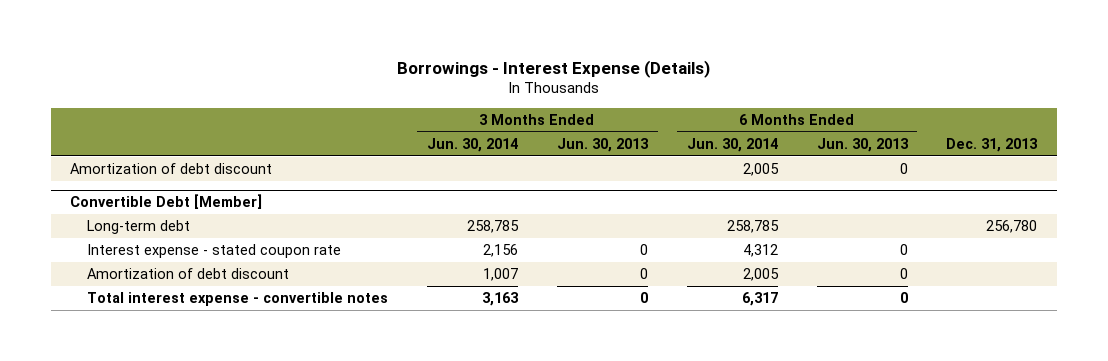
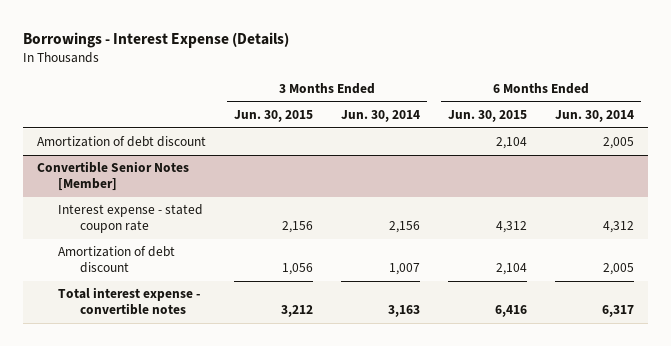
[556,137,649,152] Jun. 30, 2013 -> none
[816,137,909,152] Jun. 30, 2013 -> none
[946,137,1039,152] Dec. 31, 2013 -> none
none -> [234,110,314,123] Jun. 30, 2015
none -> [448,110,528,123] Jun. 30, 2015
[70,194,263,210] Convertible Debt [Member] -> none
[87,220,191,235] Long-term debt -> none
none -> [37,161,190,192] Convertible Senior Notes [Member]

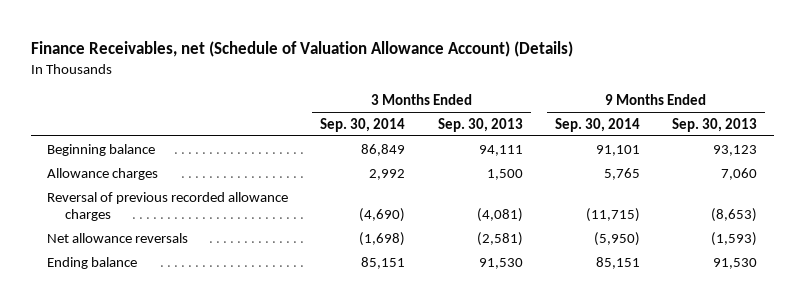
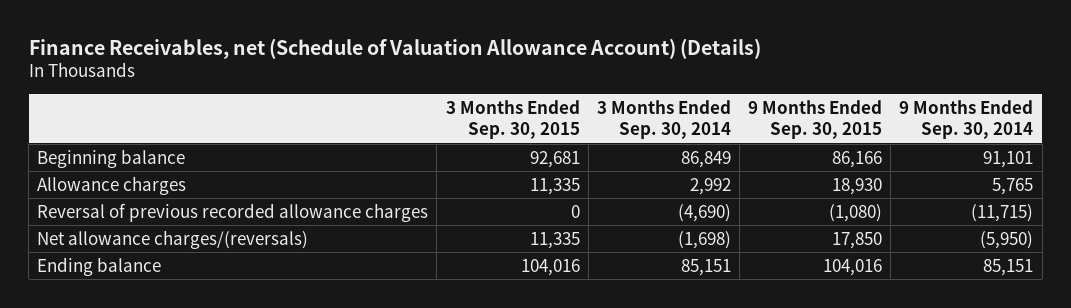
[437,117,523,132] Sep. 30, 2013 -> none
[672,117,758,132] Sep. 30, 2013 -> none
none -> [445,99,580,140] 3 Months Ended Sep. 30, 2015
none -> [748,99,883,140] 9 Months Ended Sep. 30, 2015
[47,232,189,243] Net allowance reversals -> [37,229,309,249] Net allowance charges/(reversals)

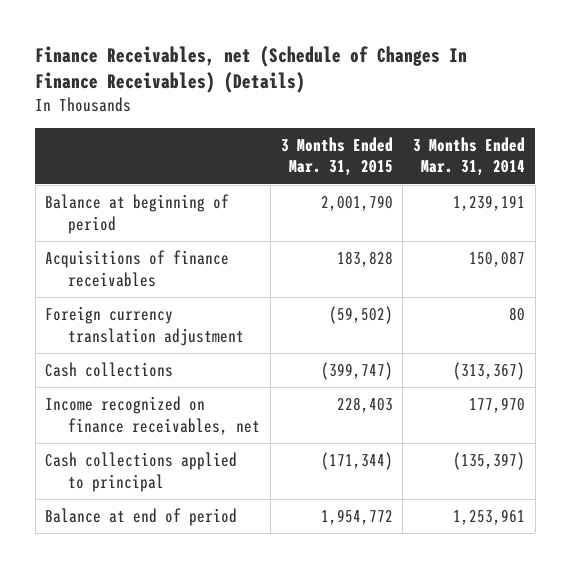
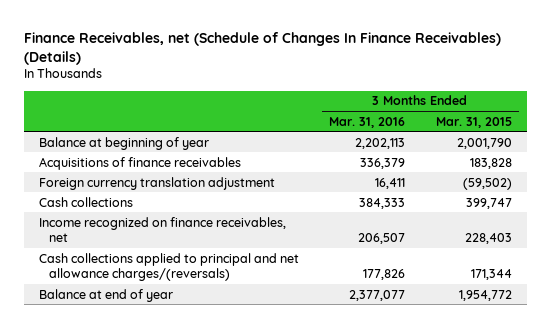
[413,136,526,177] 3 Months Ended Mar. 31, 2014 -> none
none -> [329,116,406,128] Mar. 31, 2016
[45,194,230,234] Balance at beginning of period -> [38,136,209,150] Balance at beginning of year
[320,362,393,381] (399,747) -> [465,197,512,209] 399,747
[45,452,238,492] Cash collections applied to principal -> [38,252,299,282] Cash collections applied to principal and net allowance charges/(reversals)
[320,452,393,471] (171,344) -> [470,269,512,281] 171,344
[45,508,238,527] Balance at end of period -> [38,288,173,302] Balance at end of year

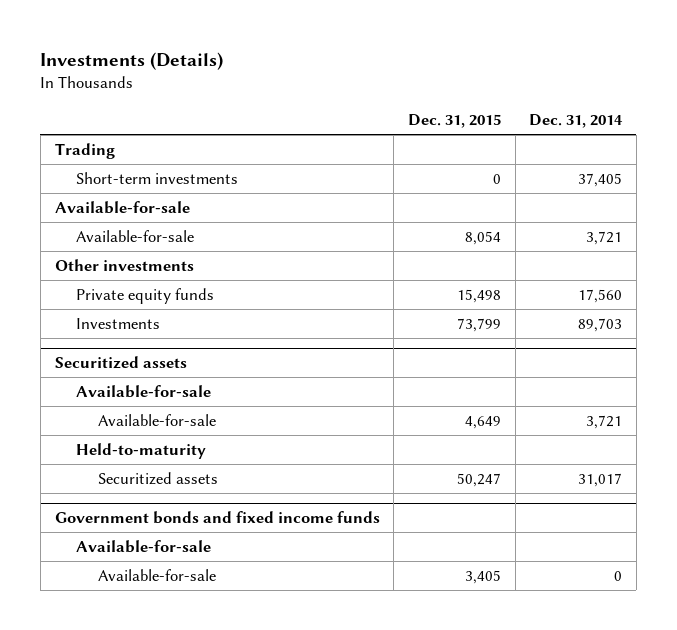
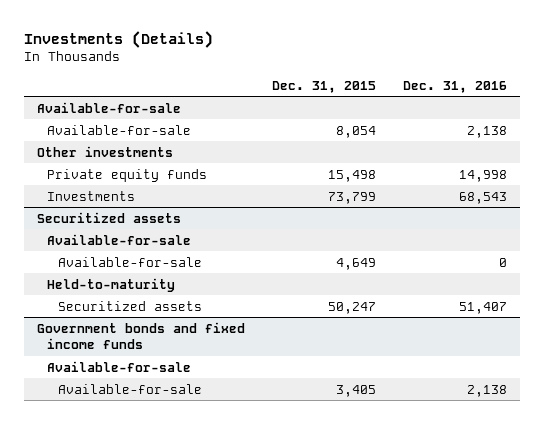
[529,113,624,128] Dec. 31, 2014 -> none
none -> [402,80,507,93] Dec. 31, 2016
[54,143,115,160] Trading -> none
[76,172,239,185] Short-term investments -> none

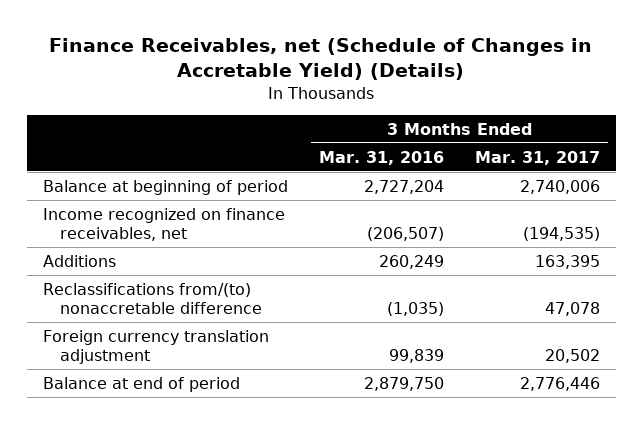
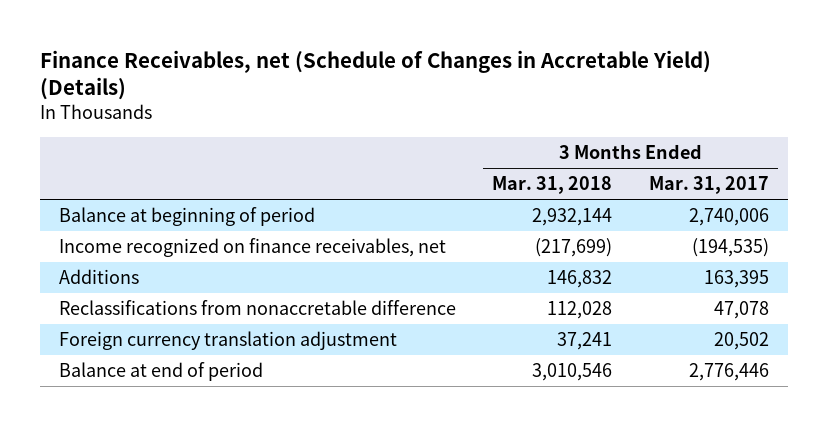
[318,150,444,165] Mar. 31, 2016 -> none
none -> [492,176,613,195] Mar. 31, 2018
[42,282,262,314] Reclassifications from/(to) nonaccretable difference -> [58,300,456,316] Reclassifications from nonaccretable difference

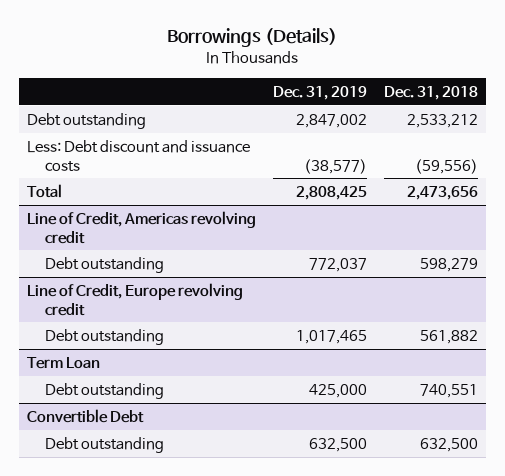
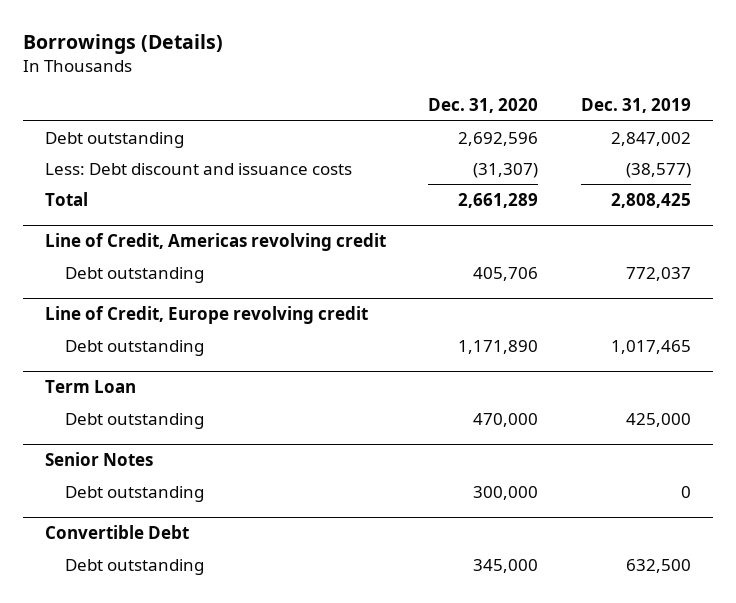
[383,85,478,100] Dec. 31, 2018 -> none
none -> [428,98,539,114] Dec. 31, 2020
none -> [44,452,153,467] Senior Notes
none -> [64,485,204,502] Debt outstanding

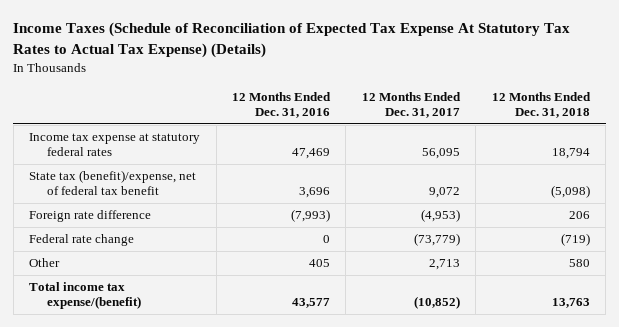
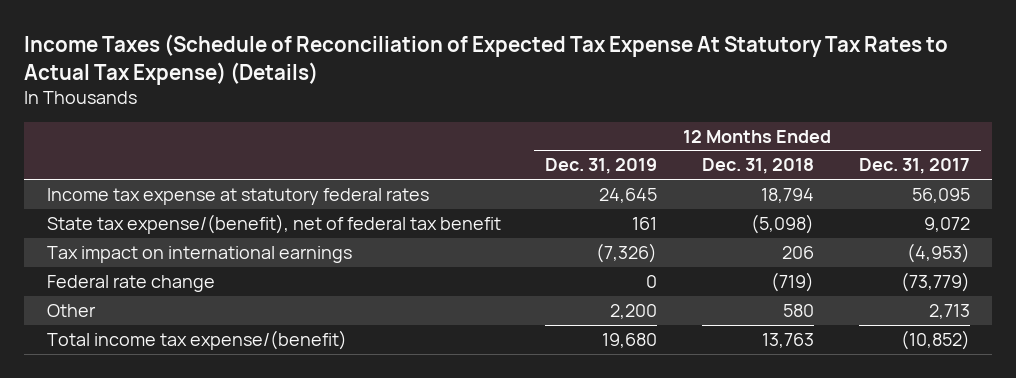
[231,91,331,119] 12 Months Ended Dec. 31, 2016 -> none
none -> [545,158,658,175] Dec. 31, 2019
[29,170,197,196] State tax (benefit)/expense, net of federal tax benefit -> [46,213,501,234] State tax expense/(benefit), net of federal tax benefit
[29,210,152,223] Foreign rate difference -> [46,245,352,263] Tax impact on international earnings

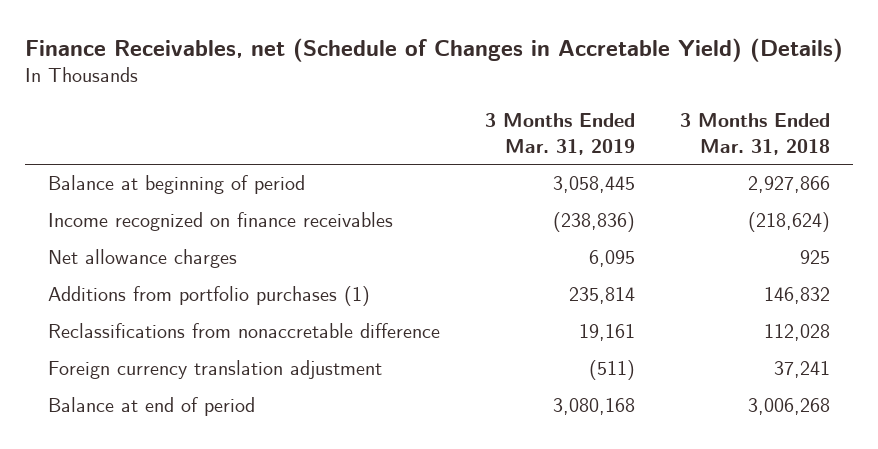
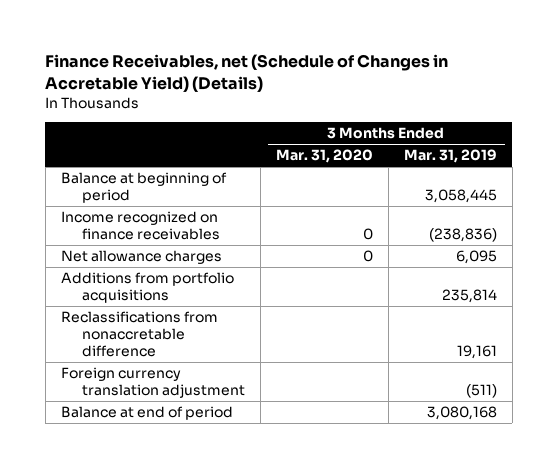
[680,113,831,155] 3 Months Ended Mar. 31, 2018 -> none
none -> [275,149,373,164] Mar. 31, 2020
[47,286,370,307] Additions from portfolio purchases (1) -> [60,272,234,303] Additions from portfolio acquisitions

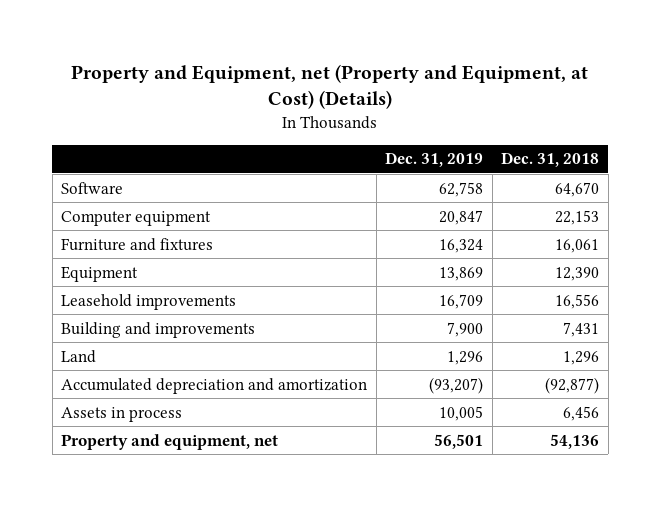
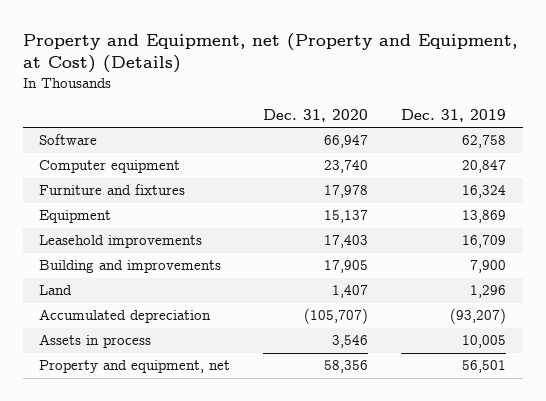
[501,152,600,168] Dec. 31, 2018 -> none
none -> [263,108,369,122] Dec. 31, 2020
[61,377,368,394] Accumulated depreciation and amortization -> [39,309,212,324] Accumulated depreciation

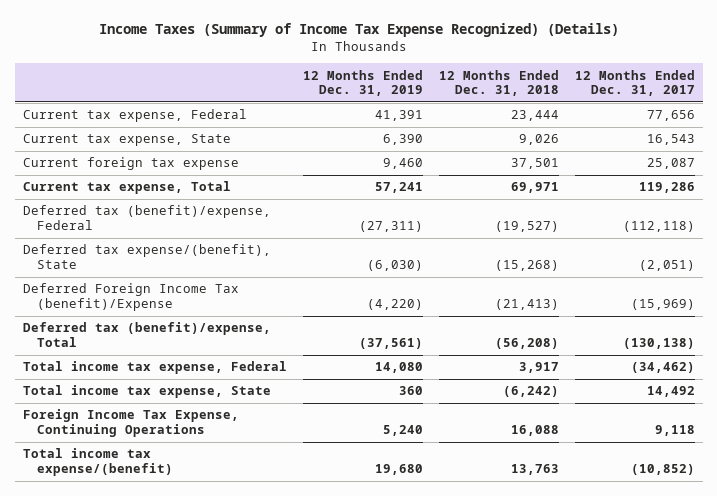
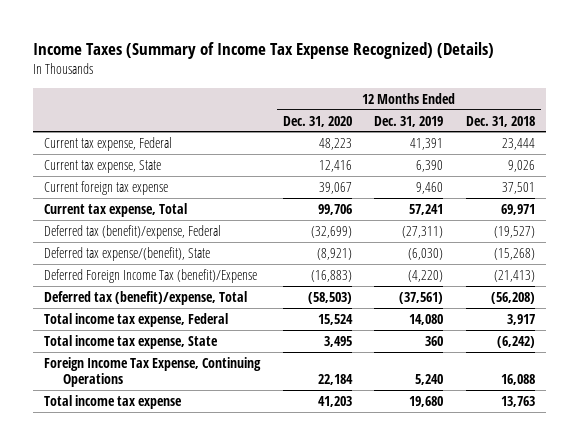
[574,69,695,97] 12 Months Ended Dec. 31, 2017 -> none
none -> [282,115,352,127] Dec. 31, 2020
[22,448,174,477] Total income tax expense/(benefit) -> [44,394,183,409] Total income tax expense

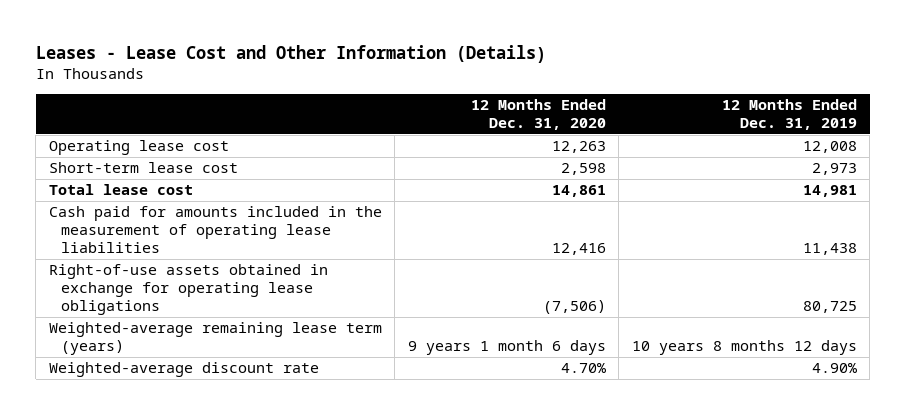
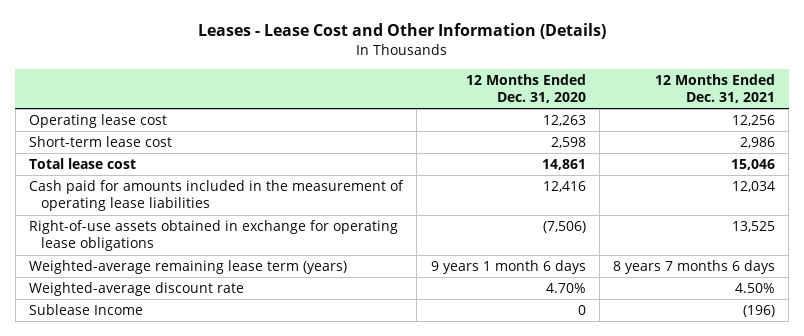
[721,98,857,130] 12 Months Ended Dec. 31, 2019 -> none
none -> [655,73,776,104] 12 Months Ended Dec. 31, 2021
none -> [28,303,143,315] Sublease Income

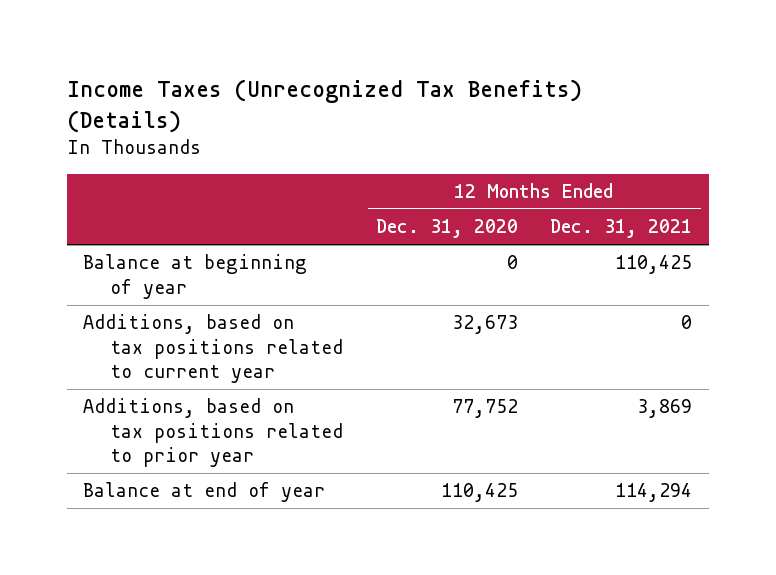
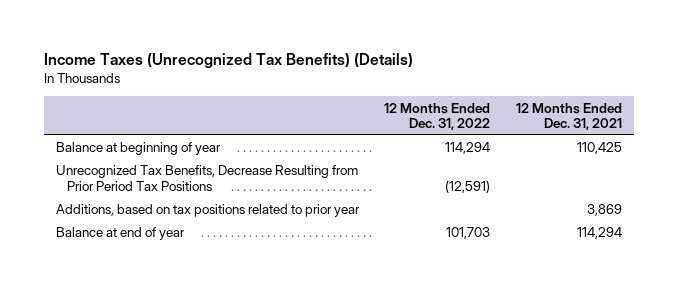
[375,219,518,239] Dec. 31, 2020 -> none
none -> [384,102,491,131] 12 Months Ended Dec. 31, 2022
[83,314,344,384] Additions, based on tax positions related to current year -> none
none -> [56,165,359,192] Unrecognized Tax Benefits, Decrease Resulting from Prior Period Tax Positions

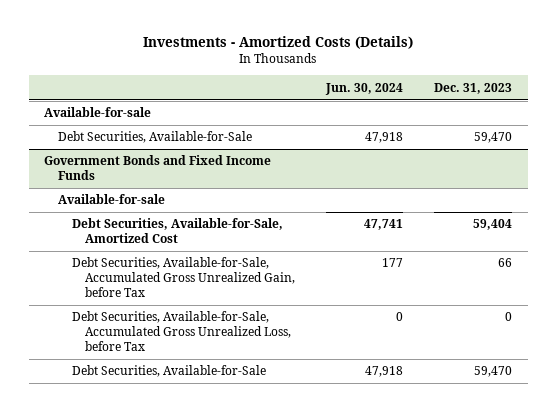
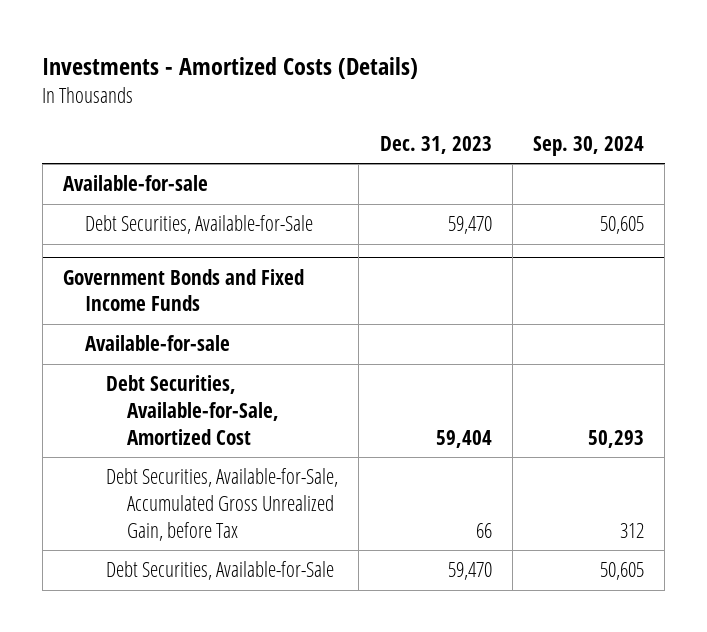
[325,82,404,95] Jun. 30, 2024 -> none
none -> [533,135,645,156] Sep. 30, 2024
[71,311,292,351] Debt Securities, Available-for-Sale, Accumulated Gross Unrealized Loss, before Tax -> none

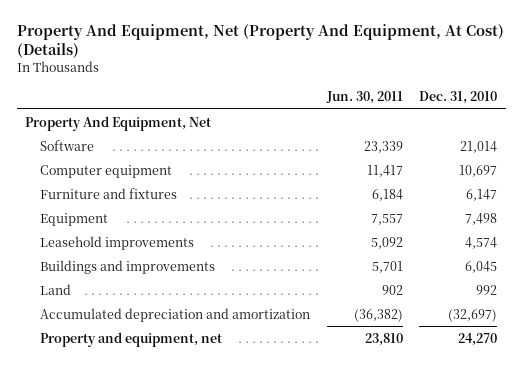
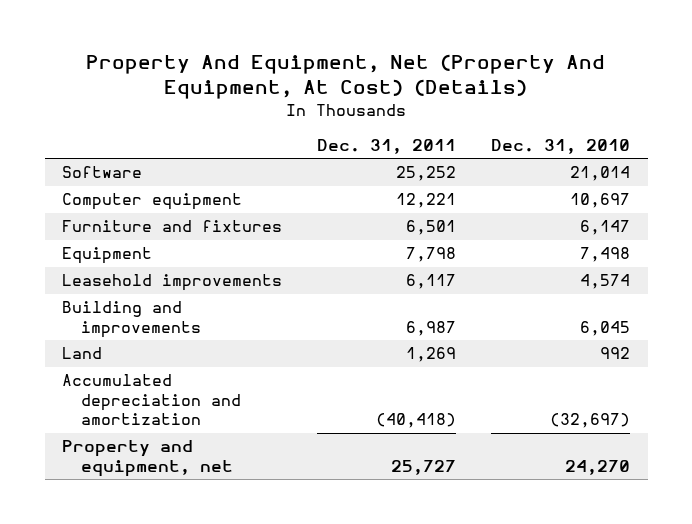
[325,91,403,105] Jun. 30, 2011 -> none
none -> [317,138,457,154] Dec. 31, 2011
[25,115,212,131] Property And Equipment, Net -> none
[40,259,216,274] Buildings and improvements -> [62,301,202,338] Building and improvements

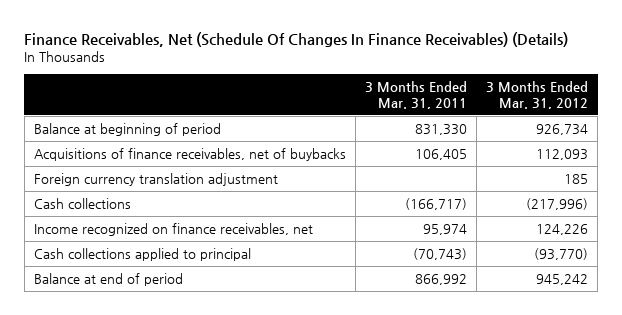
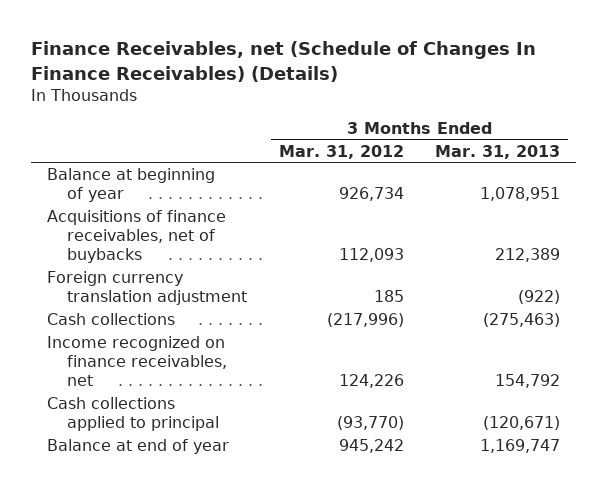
[24,32,569,48] Finance Receivables, Net (Schedule Of Changes In Finance Receivables) (Details) -> [31,41,537,82] Finance Receivables, net (Schedule of Changes In Finance Receivables) (Details)
[364,81,467,109] 3 Months Ended Mar. 31, 2011 -> none
none -> [435,144,561,159] Mar. 31, 2013
[33,122,221,136] Balance at beginning of period -> [46,168,215,203] Balance at beginning of year
[33,272,183,286] Balance at end of period -> [46,439,229,455] Balance at end of year

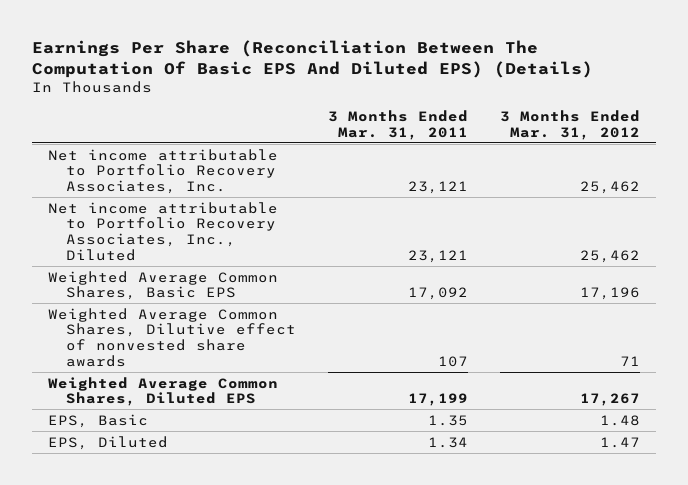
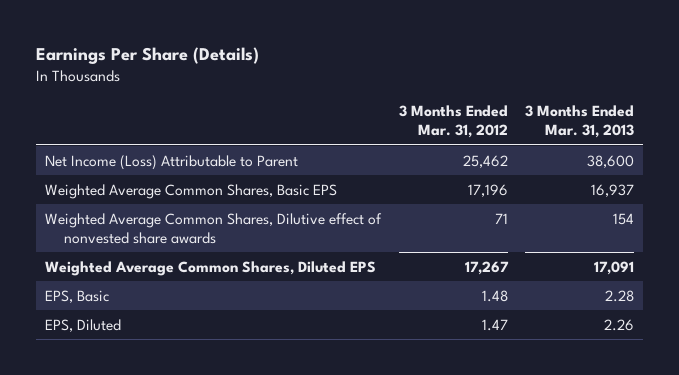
[31,39,593,78] Earnings Per Share (Reconciliation Between The Computation Of Basic EPS And Diluted EPS) (Details) -> [35,46,259,64] Earnings Per Share (Details)
[328,109,469,140] 3 Months Ended Mar. 31, 2011 -> none
none -> [525,104,635,139] 3 Months Ended Mar. 31, 2013
[47,201,278,261] Net income attributable to Portfolio Recovery Associates, Inc., Diluted -> none
[47,148,278,194] Net income attributable to Portfolio Recovery Associates, Inc. -> [44,154,298,170] Net Income (Loss) Attributable to Parent

